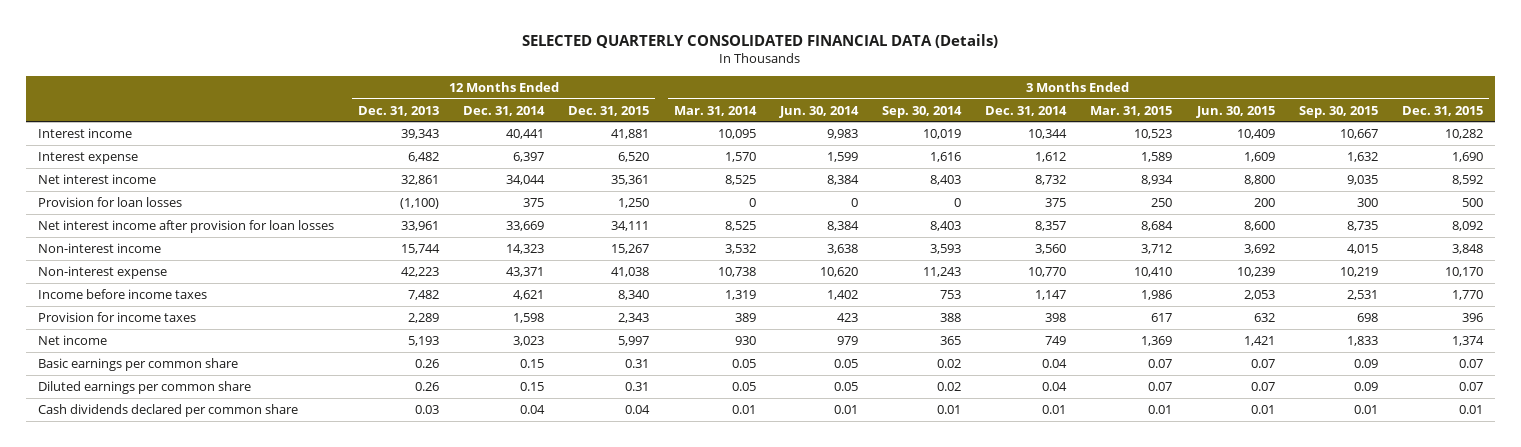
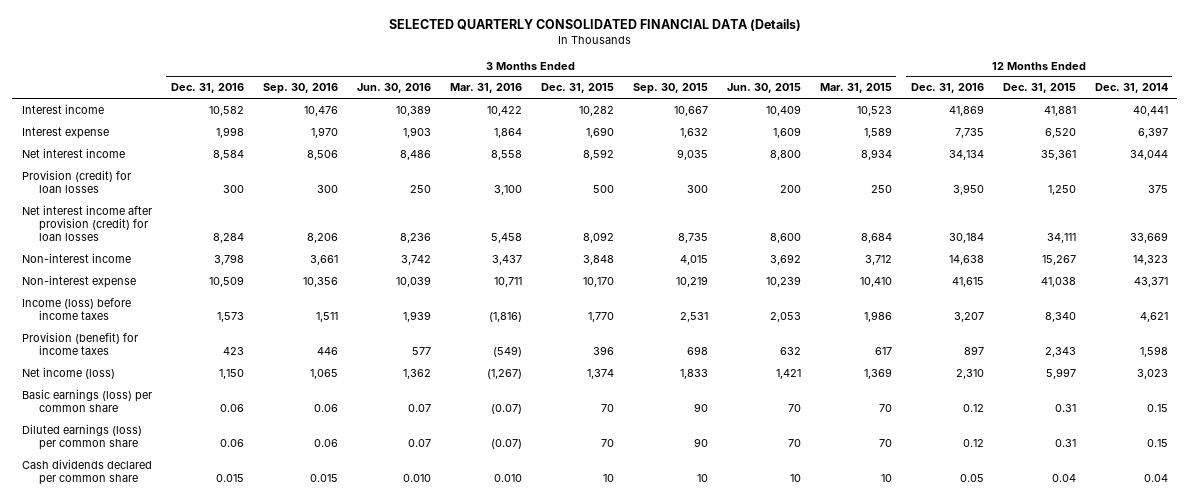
[358,105,440,116] Dec. 31, 2013 -> none
[673,105,757,116] Mar. 31, 2014 -> none
[778,105,859,118] Jun. 30, 2014 -> none
[881,105,962,118] Sep. 30, 2014 -> none
[985,105,1068,116] Dec. 31, 2014 -> none
none -> [170,83,244,94] Dec. 31, 2016
none -> [262,83,338,95] Sep. 30, 2016
none -> [356,83,431,94] Jun. 30, 2016
none -> [449,83,522,94] Mar. 31, 2016
none -> [910,83,984,94] Dec. 31, 2016
[37,196,182,207] Provision for loan losses -> [21,169,131,193] Provision (credit) for loan losses
[37,219,334,233] Net interest income after provision for loan losses -> [21,204,152,242] Net interest income after provision (credit) for loan losses
[37,288,207,299] Income before income taxes -> [21,297,131,320] Income (loss) before income taxes
[37,311,196,322] Provision for income taxes -> [21,331,138,355] Provision (benefit) for income taxes
[37,334,107,345] Net income -> [21,366,115,379] Net income (loss)
[37,357,238,371] Basic earnings per common share -> [21,388,152,412] Basic earnings (loss) per common share
[1148,358,1173,368] 0.07 -> [878,403,892,412] 70
[1250,358,1275,368] 0.07 -> [787,403,801,412] 70
[1353,358,1378,368] 0.09 -> [693,402,708,412] 90
[1458,358,1483,368] 0.07 -> [600,403,614,412] 70
[37,380,251,394] Diluted earnings per common share -> [21,423,142,450] Diluted earnings (loss) per common share
[1148,381,1173,391] 0.07 -> [878,438,892,447] 70
[1250,381,1275,391] 0.07 -> [787,438,801,447] 70
[1353,381,1378,391] 0.09 -> [693,437,708,447] 90
[1458,381,1483,391] 0.07 -> [600,438,614,447] 70
[1148,404,1173,414] 0.01 -> [880,473,892,482] 10
[1250,404,1275,414] 0.01 -> [789,473,801,482] 10
[1353,404,1378,414] 0.01 -> [696,473,708,482] 10
[1458,404,1483,414] 0.01 -> [602,473,614,482] 10

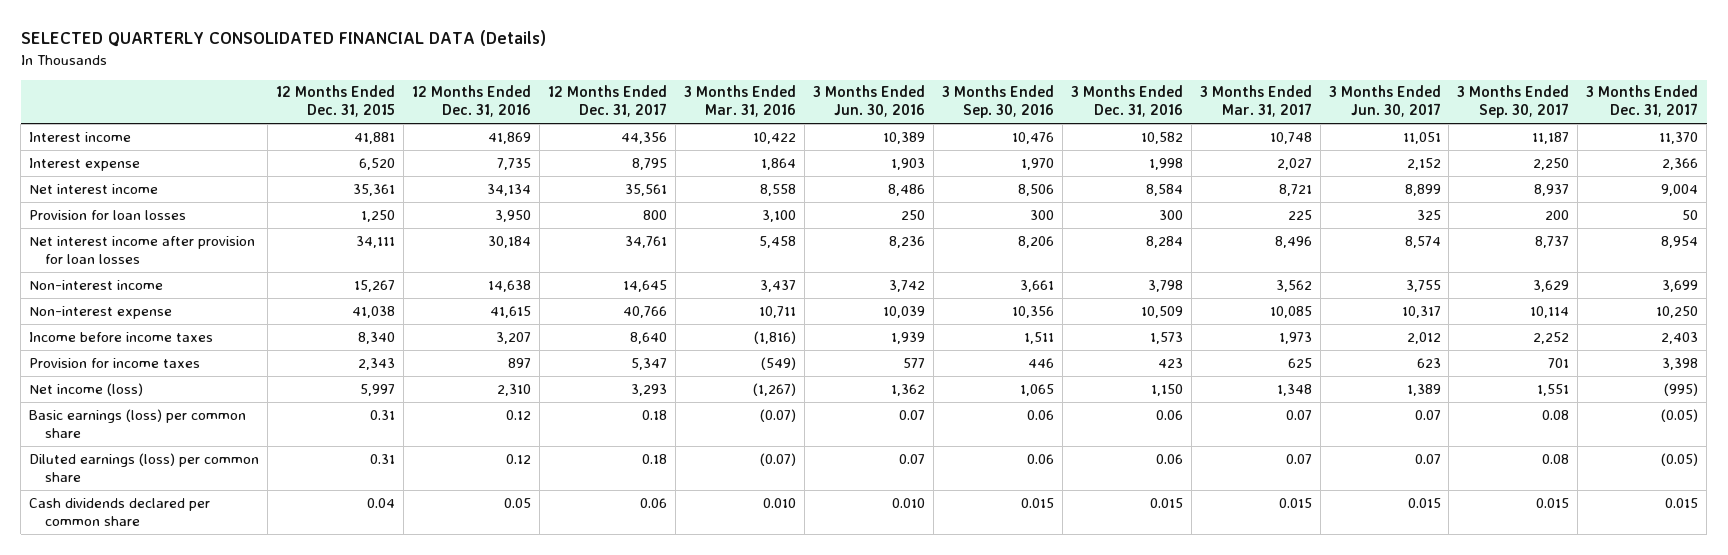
[540,83,614,94] Dec. 31, 2015 -> none
[632,83,708,95] Sep. 30, 2015 -> none
[726,83,801,94] Jun. 30, 2015 -> none
[819,83,892,94] Mar. 31, 2015 -> none
[1094,83,1168,94] Dec. 31, 2014 -> none
none -> [548,85,668,118] 12 Months Ended Dec. 31, 2017
none -> [1199,85,1312,118] 3 Months Ended Mar. 31, 2017
none -> [1328,85,1441,118] 3 Months Ended Jun. 30, 2017
none -> [1457,85,1570,119] 3 Months Ended Sep. 30, 2017
none -> [1586,85,1699,118] 3 Months Ended Dec. 31, 2017
[21,169,131,193] Provision (credit) for loan losses -> [29,209,187,220] Provision for loan losses
[21,204,152,242] Net interest income after provision (credit) for loan losses -> [29,235,256,264] Net interest income after provision for loan losses
[21,297,131,320] Income (loss) before income taxes -> [29,331,214,342] Income before income taxes
[21,331,138,355] Provision (benefit) for income taxes -> [29,357,201,368] Provision for income taxes

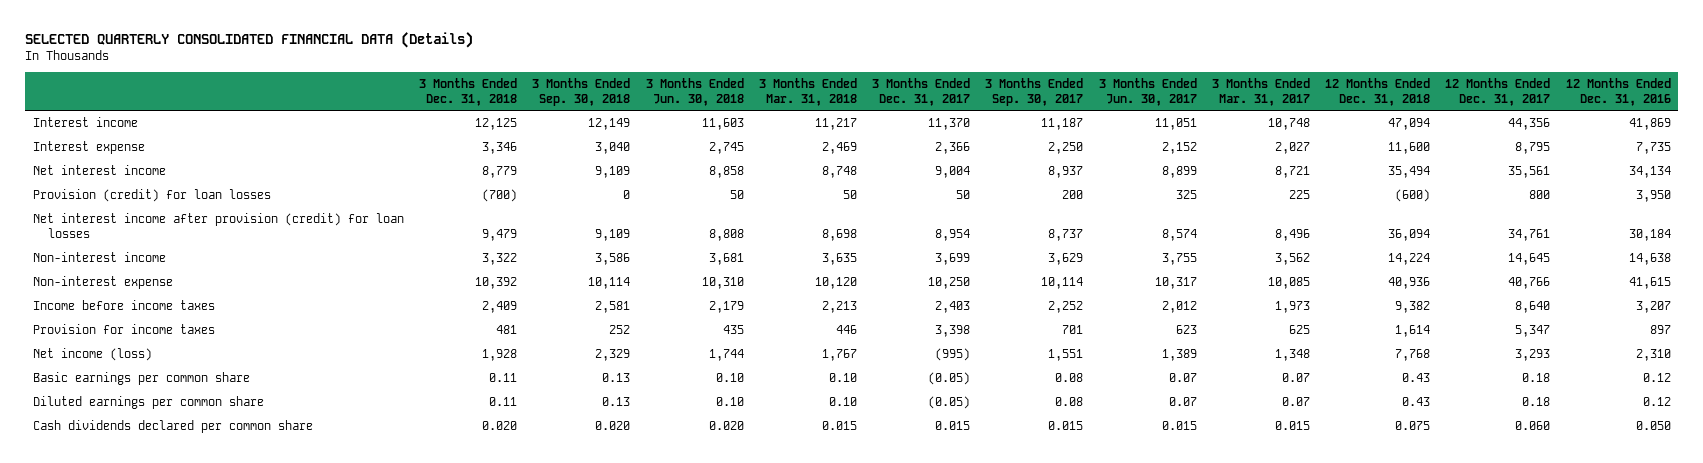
[276,85,396,118] 12 Months Ended Dec. 31, 2015 -> none
[684,85,797,118] 3 Months Ended Mar. 31, 2016 -> none
[812,85,925,118] 3 Months Ended Jun. 30, 2016 -> none
[941,85,1054,119] 3 Months Ended Sep. 30, 2016 -> none
[1070,85,1183,118] 3 Months Ended Dec. 31, 2016 -> none
none -> [418,77,517,106] 3 Months Ended Dec. 31, 2018
none -> [532,77,631,106] 3 Months Ended Sep. 30, 2018
none -> [645,77,744,106] 3 Months Ended Jun. 30, 2018
none -> [758,77,857,106] 3 Months Ended Mar. 31, 2018
none -> [1325,77,1431,106] 12 Months Ended Dec. 31, 2018
[29,209,187,220] Provision for loan losses -> [32,189,271,203] Provision (credit) for loan losses
[29,235,256,264] Net interest income after provision for loan losses -> [32,213,404,239] Net interest income after provision (credit) for loan losses
[29,408,247,438] Basic earnings (loss) per common share -> [32,372,250,386] Basic earnings per common share
[29,452,260,482] Diluted earnings (loss) per common share -> [32,396,264,410] Diluted earnings per common share
[504,497,532,508] 0.05 -> [1635,421,1671,431] 0.050
[640,497,668,508] 0.06 -> [1515,421,1551,431] 0.060

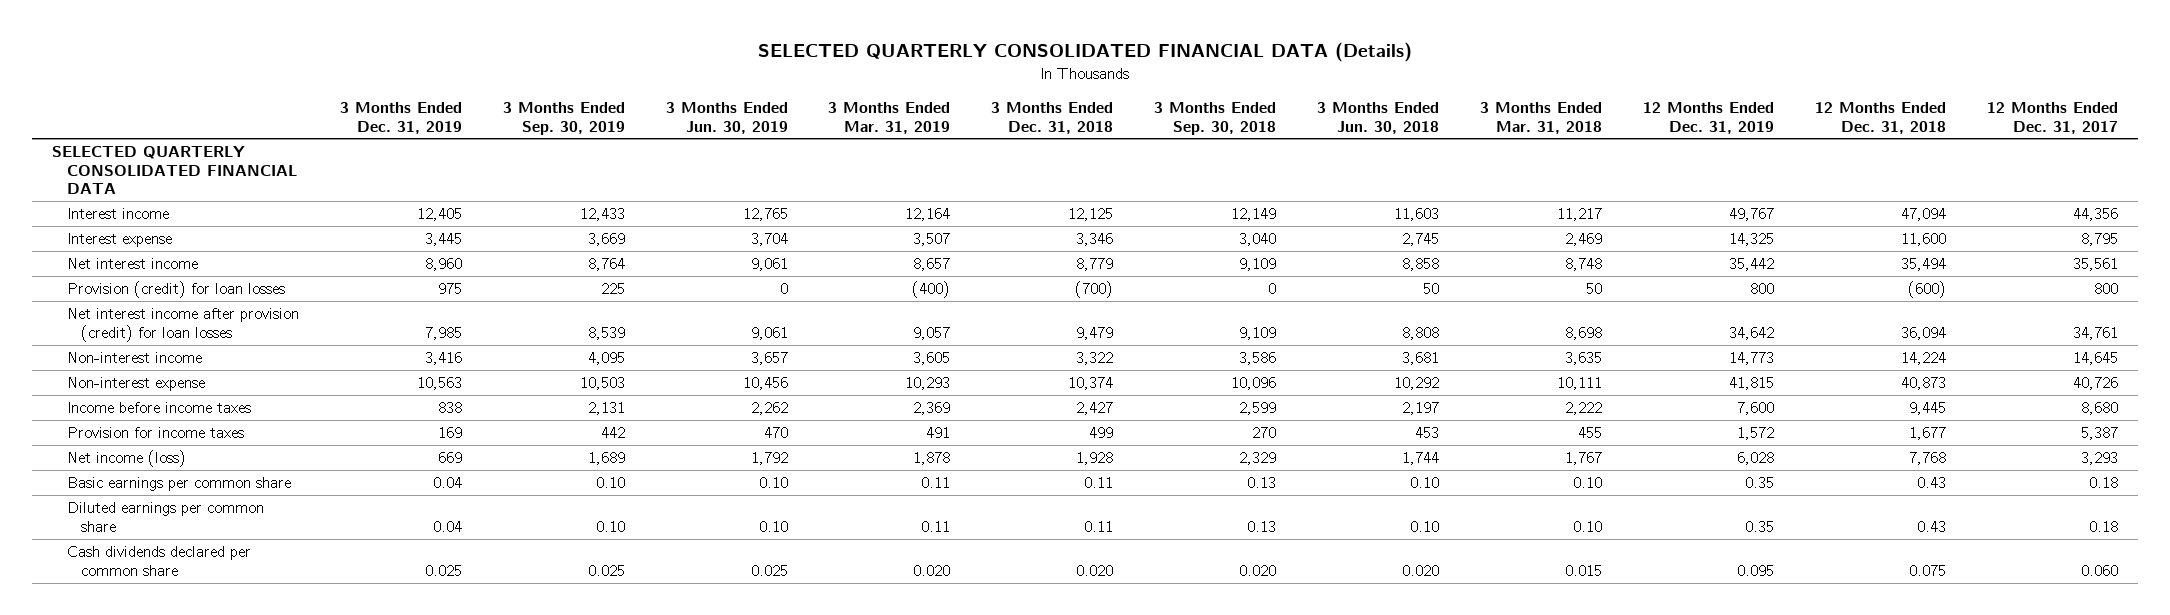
[872,77,971,106] 3 Months Ended Dec. 31, 2017 -> none
[985,77,1084,106] 3 Months Ended Sep. 30, 2017 -> none
[1098,77,1197,106] 3 Months Ended Jun. 30, 2017 -> none
[1211,77,1310,106] 3 Months Ended Mar. 31, 2017 -> none
[1565,77,1671,106] 12 Months Ended Dec. 31, 2016 -> none
none -> [339,101,462,134] 3 Months Ended Dec. 31, 2019
none -> [502,101,625,135] 3 Months Ended Sep. 30, 2019
none -> [665,101,788,134] 3 Months Ended Jun. 30, 2019
none -> [828,101,951,134] 3 Months Ended Mar. 31, 2019
none -> [1643,101,1775,134] 12 Months Ended Dec. 31, 2019
none -> [52,146,297,195] SELECTED QUARTERLY CONSOLIDATED FINANCIAL DATA
[474,277,517,290] 10,392 -> [1068,377,1114,391] 10,374
[588,277,631,290] 10,114 -> [1231,377,1277,391] 10,096
[701,277,744,290] 10,310 -> [1394,377,1440,391] 10,292
[814,277,857,290] 10,120 -> [1557,377,1603,391] 10,111
[1388,277,1431,290] 40,936 -> [1900,377,1946,391] 40,873
[1508,277,1551,290] 40,766 -> [2072,377,2118,391] 40,726
[481,301,517,314] 2,409 -> [1076,402,1114,416] 2,427
[595,301,631,314] 2,581 -> [1239,402,1277,416] 2,599
[708,301,744,314] 2,179 -> [1402,402,1440,416] 2,197
[821,301,857,314] 2,213 -> [1565,402,1603,416] 2,222
[1395,301,1431,314] 9,382 -> [1908,402,1946,416] 9,445
[1515,301,1551,314] 8,640 -> [2080,402,2118,416] 8,680
[495,325,517,335] 481 -> [1089,427,1114,439] 499
[609,325,631,335] 252 -> [1252,427,1277,439] 270
[722,325,744,335] 435 -> [1415,427,1440,439] 453
[835,325,857,335] 446 -> [1578,427,1603,439] 455
[1395,325,1431,338] 1,614 -> [1908,427,1946,441] 1,677
[1515,325,1551,338] 5,347 -> [2080,427,2118,441] 5,387

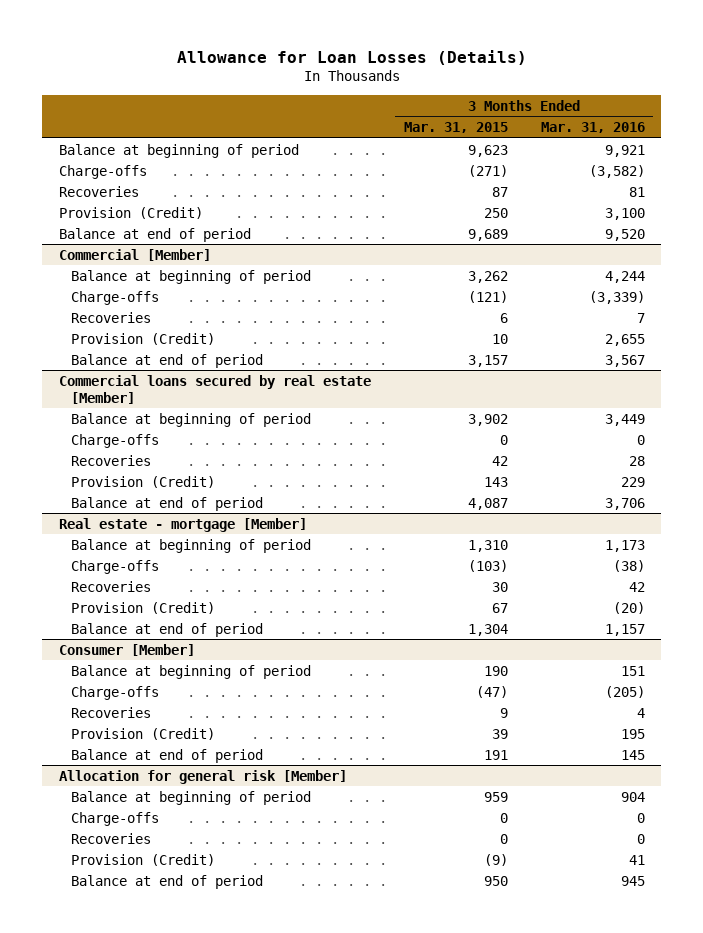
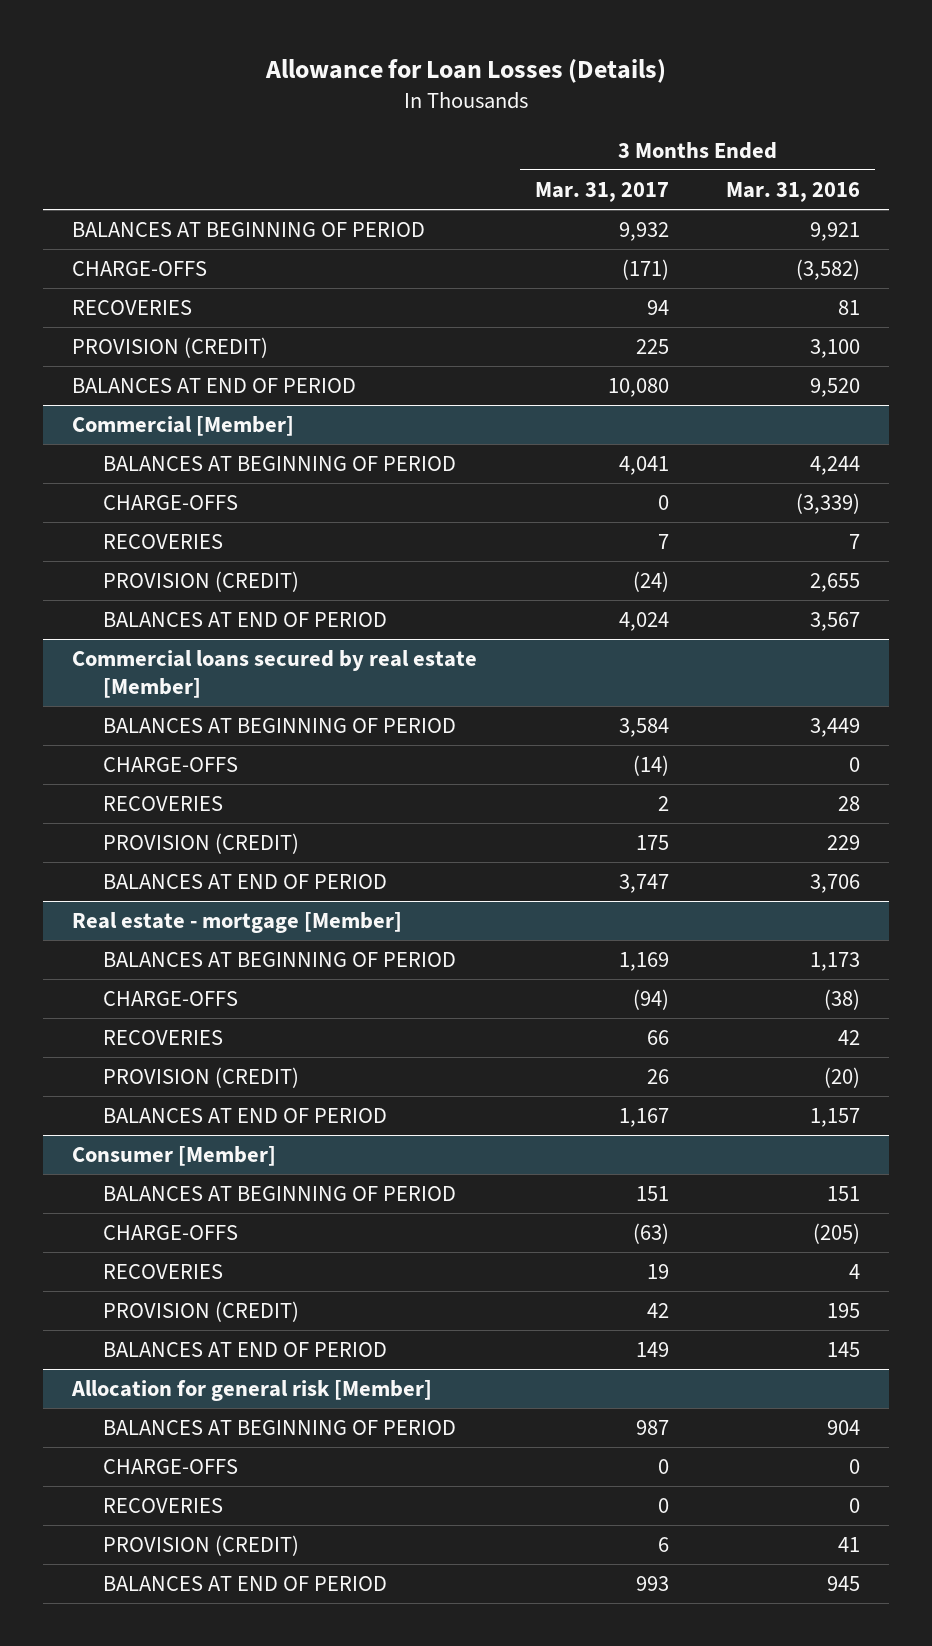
[403,122,508,134] Mar. 31, 2015 -> none
none -> [534,181,669,202] Mar. 31, 2017
[58,143,299,158] Balance at beginning of period -> [71,222,425,238] BALANCES AT BEGINNING OF PERIOD
[58,164,147,179] Charge-offs -> [71,261,207,277] CHARGE-OFFS
[58,185,139,197] Recoveries -> [71,300,192,316] RECOVERIES
[58,206,203,219] Provision (Credit) -> [71,337,268,359] PROVISION (CREDIT)
[58,227,251,242] Balance at end of period -> [71,378,356,394] BALANCES AT END OF PERIOD
[70,269,311,284] Balance at beginning of period -> [102,456,456,472] BALANCES AT BEGINNING OF PERIOD
[70,290,159,305] Charge-offs -> [102,495,238,511] CHARGE-OFFS
[70,311,151,323] Recoveries -> [102,534,223,550] RECOVERIES
[70,332,215,345] Provision (Credit) -> [102,571,299,593] PROVISION (CREDIT)
[70,353,263,368] Balance at end of period -> [102,612,387,628] BALANCES AT END OF PERIOD
[70,412,311,427] Balance at beginning of period -> [102,718,456,734] BALANCES AT BEGINNING OF PERIOD
[70,433,159,448] Charge-offs -> [102,757,238,773] CHARGE-OFFS
[70,454,151,466] Recoveries -> [102,796,223,812] RECOVERIES
[70,475,215,488] Provision (Credit) -> [102,833,299,855] PROVISION (CREDIT)
[70,496,263,511] Balance at end of period -> [102,874,387,890] BALANCES AT END OF PERIOD
[70,538,311,553] Balance at beginning of period -> [102,952,456,968] BALANCES AT BEGINNING OF PERIOD
[70,559,159,574] Charge-offs -> [102,991,238,1007] CHARGE-OFFS
[70,580,151,592] Recoveries -> [102,1030,223,1046] RECOVERIES
[70,601,215,614] Provision (Credit) -> [102,1067,299,1089] PROVISION (CREDIT)
[70,622,263,637] Balance at end of period -> [102,1108,387,1124] BALANCES AT END OF PERIOD
[70,664,311,679] Balance at beginning of period -> [102,1186,456,1202] BALANCES AT BEGINNING OF PERIOD
[70,685,159,700] Charge-offs -> [102,1225,238,1241] CHARGE-OFFS
[70,706,151,718] Recoveries -> [102,1264,223,1280] RECOVERIES
[70,727,215,740] Provision (Credit) -> [102,1301,299,1323] PROVISION (CREDIT)
[70,748,263,763] Balance at end of period -> [102,1342,387,1358] BALANCES AT END OF PERIOD
[70,790,311,805] Balance at beginning of period -> [102,1420,456,1436] BALANCES AT BEGINNING OF PERIOD
[70,811,159,826] Charge-offs -> [102,1459,238,1475] CHARGE-OFFS
[70,832,151,844] Recoveries -> [102,1498,223,1514] RECOVERIES
[70,853,215,866] Provision (Credit) -> [102,1535,299,1557] PROVISION (CREDIT)
[70,874,263,889] Balance at end of period -> [102,1576,387,1592] BALANCES AT END OF PERIOD

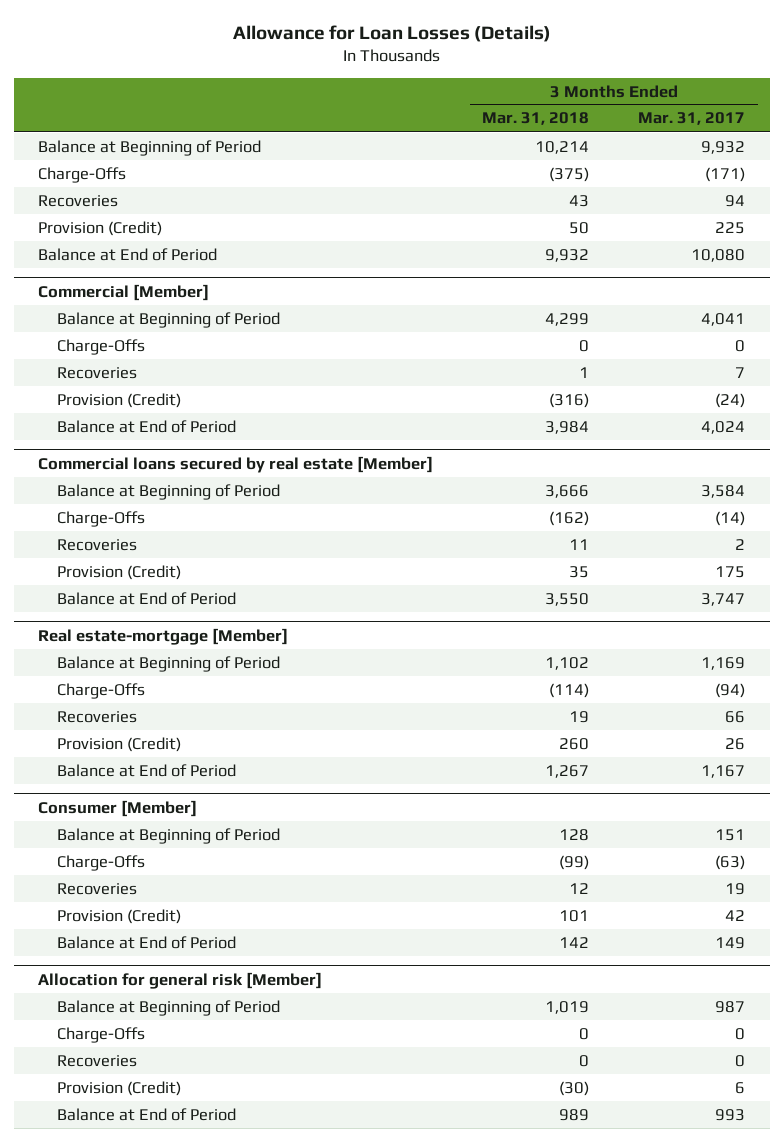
[726,181,861,202] Mar. 31, 2016 -> none
none -> [482,112,590,126] Mar. 31, 2018
[71,222,425,238] BALANCES AT BEGINNING OF PERIOD -> [38,139,262,156] Balance at Beginning of Period
[71,261,207,277] CHARGE-OFFS -> [38,166,127,183] Charge-Offs
[71,300,192,316] RECOVERIES -> [38,194,119,207] Recoveries
[71,337,268,359] PROVISION (CREDIT) -> [38,220,163,236] Provision (Credit)
[71,378,356,394] BALANCES AT END OF PERIOD -> [38,247,218,261] Balance at End of Period
[102,456,456,472] BALANCES AT BEGINNING OF PERIOD -> [56,311,280,328] Balance at Beginning of Period
[102,495,238,511] CHARGE-OFFS -> [56,338,145,355] Charge-Offs
[102,534,223,550] RECOVERIES -> [56,366,137,379] Recoveries
[102,571,299,593] PROVISION (CREDIT) -> [56,392,181,408] Provision (Credit)
[102,612,387,628] BALANCES AT END OF PERIOD -> [56,419,236,433] Balance at End of Period
[102,718,456,734] BALANCES AT BEGINNING OF PERIOD -> [56,483,280,500] Balance at Beginning of Period
[102,757,238,773] CHARGE-OFFS -> [56,510,145,527] Charge-Offs
[102,796,223,812] RECOVERIES -> [56,538,137,551] Recoveries
[102,833,299,855] PROVISION (CREDIT) -> [56,564,181,580] Provision (Credit)
[102,874,387,890] BALANCES AT END OF PERIOD -> [56,591,236,605] Balance at End of Period
[71,912,402,934] Real estate - mortgage [Member] -> [38,627,289,645] Real estate-mortgage [Member]
[102,952,456,968] BALANCES AT BEGINNING OF PERIOD -> [56,655,280,672] Balance at Beginning of Period
[102,991,238,1007] CHARGE-OFFS -> [56,682,145,699] Charge-Offs
[102,1030,223,1046] RECOVERIES -> [56,710,137,723] Recoveries
[102,1067,299,1089] PROVISION (CREDIT) -> [56,736,181,752] Provision (Credit)
[102,1108,387,1124] BALANCES AT END OF PERIOD -> [56,763,236,777] Balance at End of Period
[102,1186,456,1202] BALANCES AT BEGINNING OF PERIOD -> [56,827,280,844] Balance at Beginning of Period
[102,1225,238,1241] CHARGE-OFFS -> [56,854,145,871] Charge-Offs
[102,1264,223,1280] RECOVERIES -> [56,882,137,895] Recoveries
[102,1301,299,1323] PROVISION (CREDIT) -> [56,908,181,924] Provision (Credit)
[102,1342,387,1358] BALANCES AT END OF PERIOD -> [56,935,236,949] Balance at End of Period
[102,1420,456,1436] BALANCES AT BEGINNING OF PERIOD -> [56,999,280,1016] Balance at Beginning of Period
[102,1459,238,1475] CHARGE-OFFS -> [56,1026,145,1043] Charge-Offs
[102,1498,223,1514] RECOVERIES -> [56,1054,137,1067] Recoveries
[102,1535,299,1557] PROVISION (CREDIT) -> [56,1080,181,1096] Provision (Credit)
[102,1576,387,1592] BALANCES AT END OF PERIOD -> [56,1107,236,1121] Balance at End of Period

